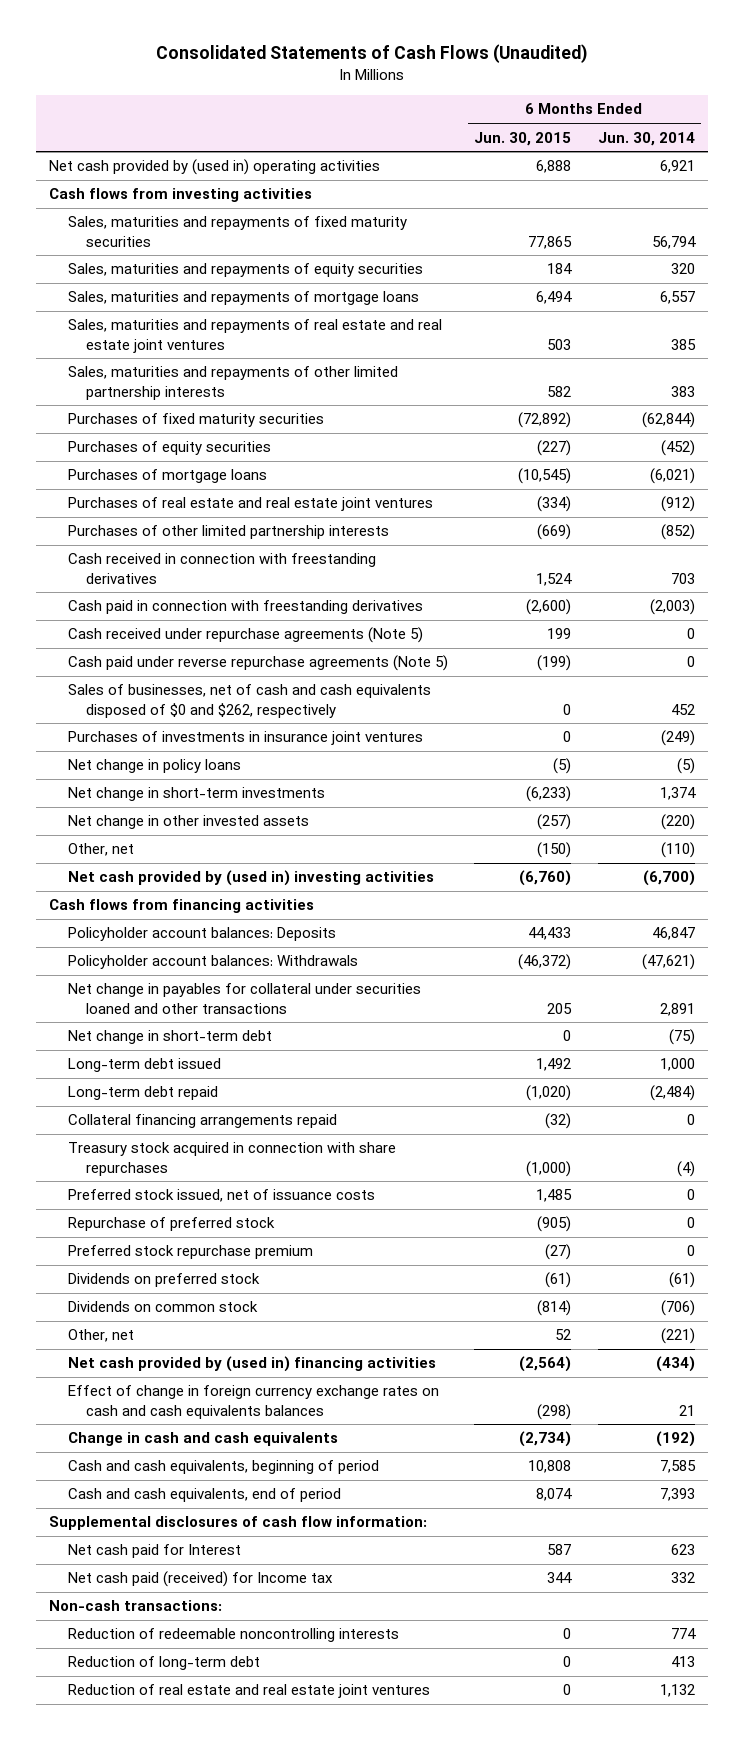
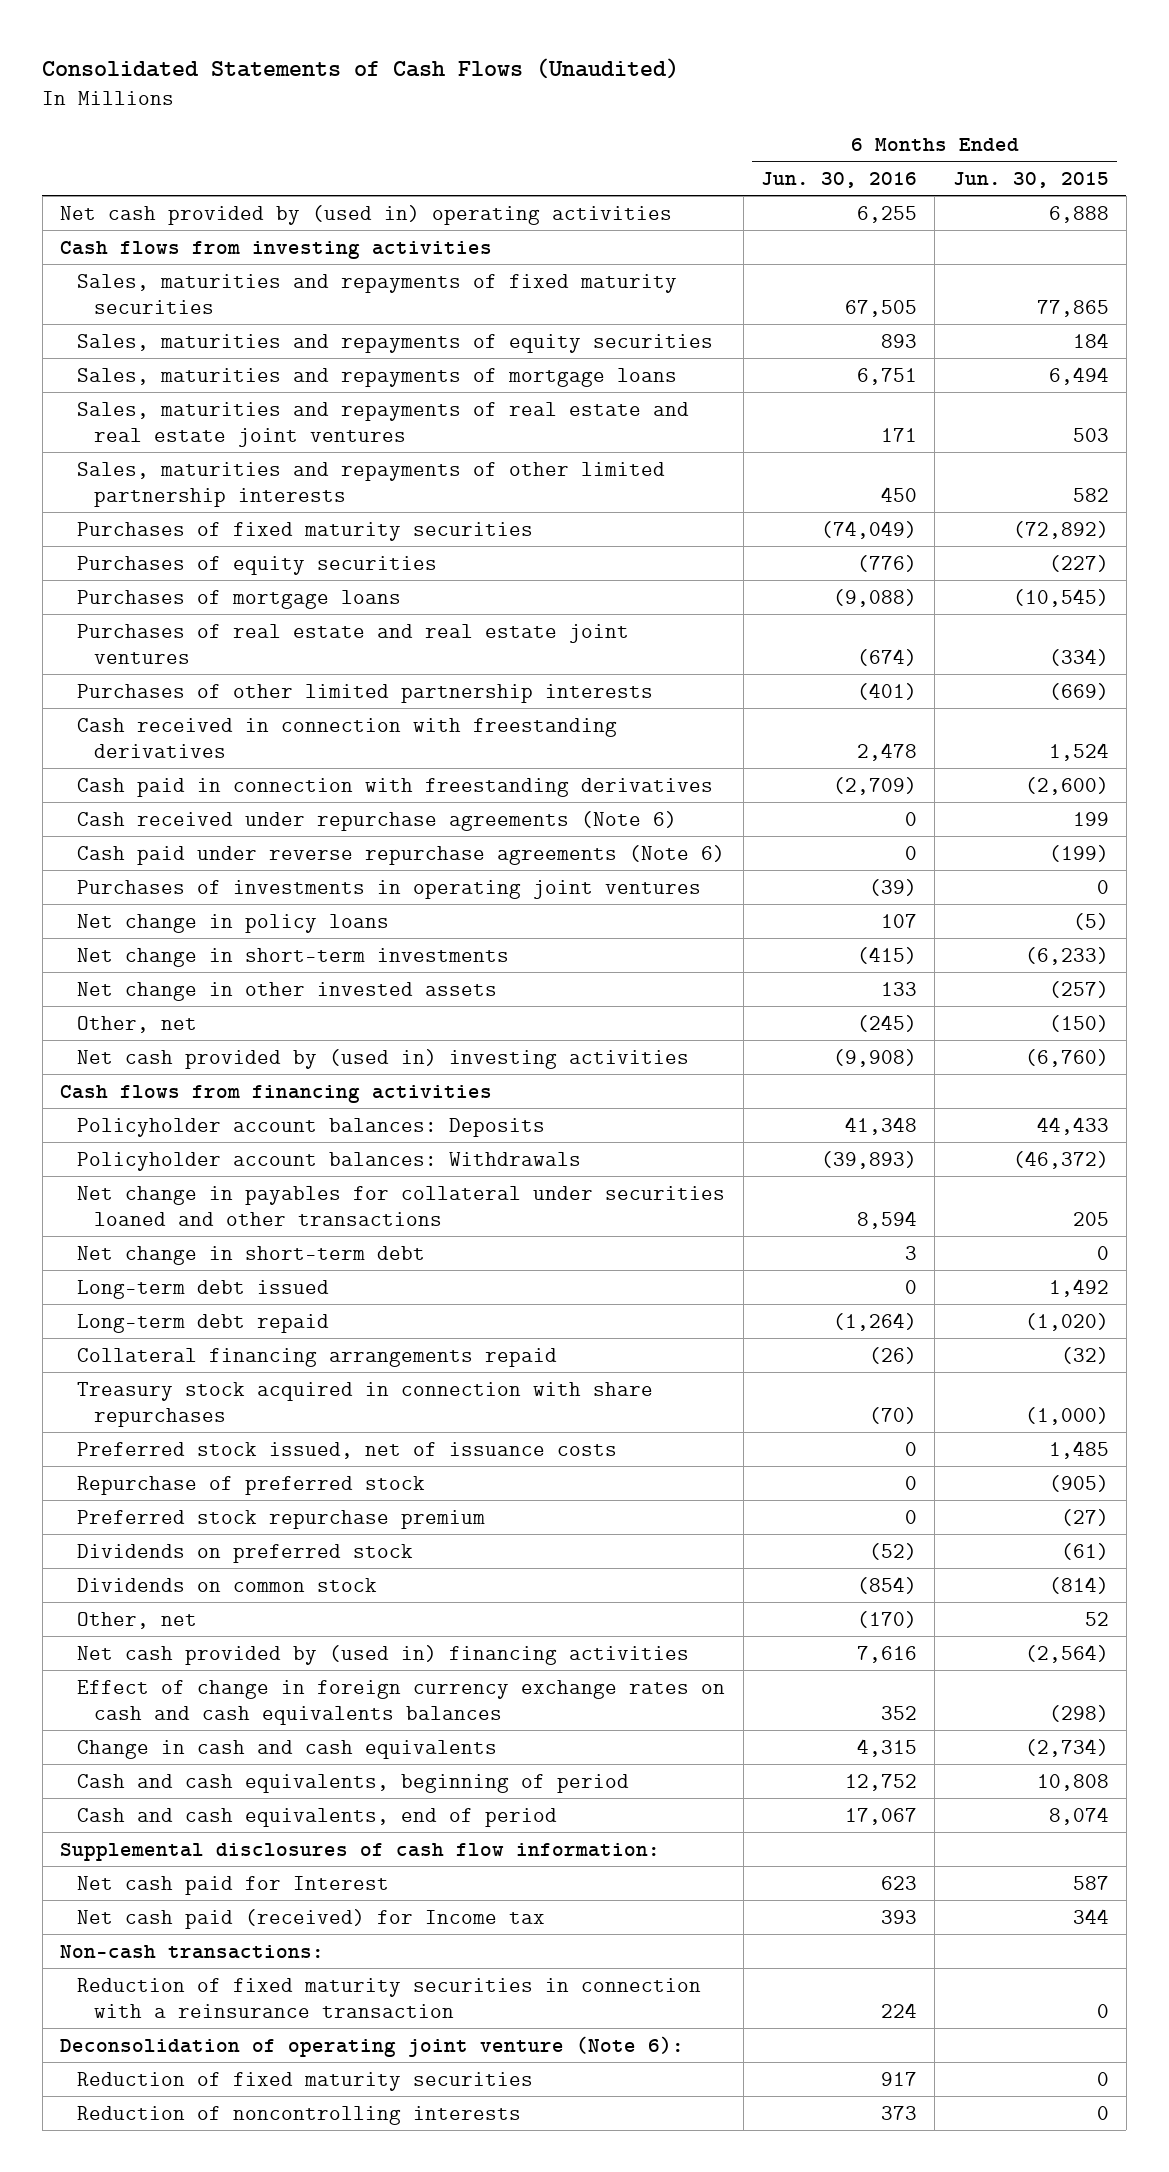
[597,131,695,146] Jun. 30, 2014 -> none
none -> [760,171,917,188] Jun. 30, 2016
[67,684,431,718] Sales of businesses, net of cash and cash equivalents disposed of $0 and $262, respectively -> none
[67,627,423,644] Cash received under repurchase agreements (Note 5) -> [77,810,678,831] Cash received under repurchase agreements (Note 6)
[67,655,448,672] Cash paid under reverse repurchase agreements (Note 5) -> [77,844,726,865] Cash paid under reverse repurchase agreements (Note 6)
[67,731,423,746] Purchases of investments in insurance joint ventures -> [77,879,702,899] Purchases of investments in operating joint ventures
[67,1656,260,1671] Reduction of long-term debt -> none
[67,1684,430,1699] Reduction of real estate and real estate joint ventures -> none
none -> [77,1977,702,2018] Reduction of fixed maturity securities in connection with a reinsurance transaction
none -> [60,2035,685,2057] Deconsolidation of operating joint venture (Note 6):
none -> [77,2071,534,2091] Reduction of fixed maturity securities
[67,1628,399,1643] Reduction of redeemable noncontrolling interests -> [77,2105,522,2125] Reduction of noncontrolling interests

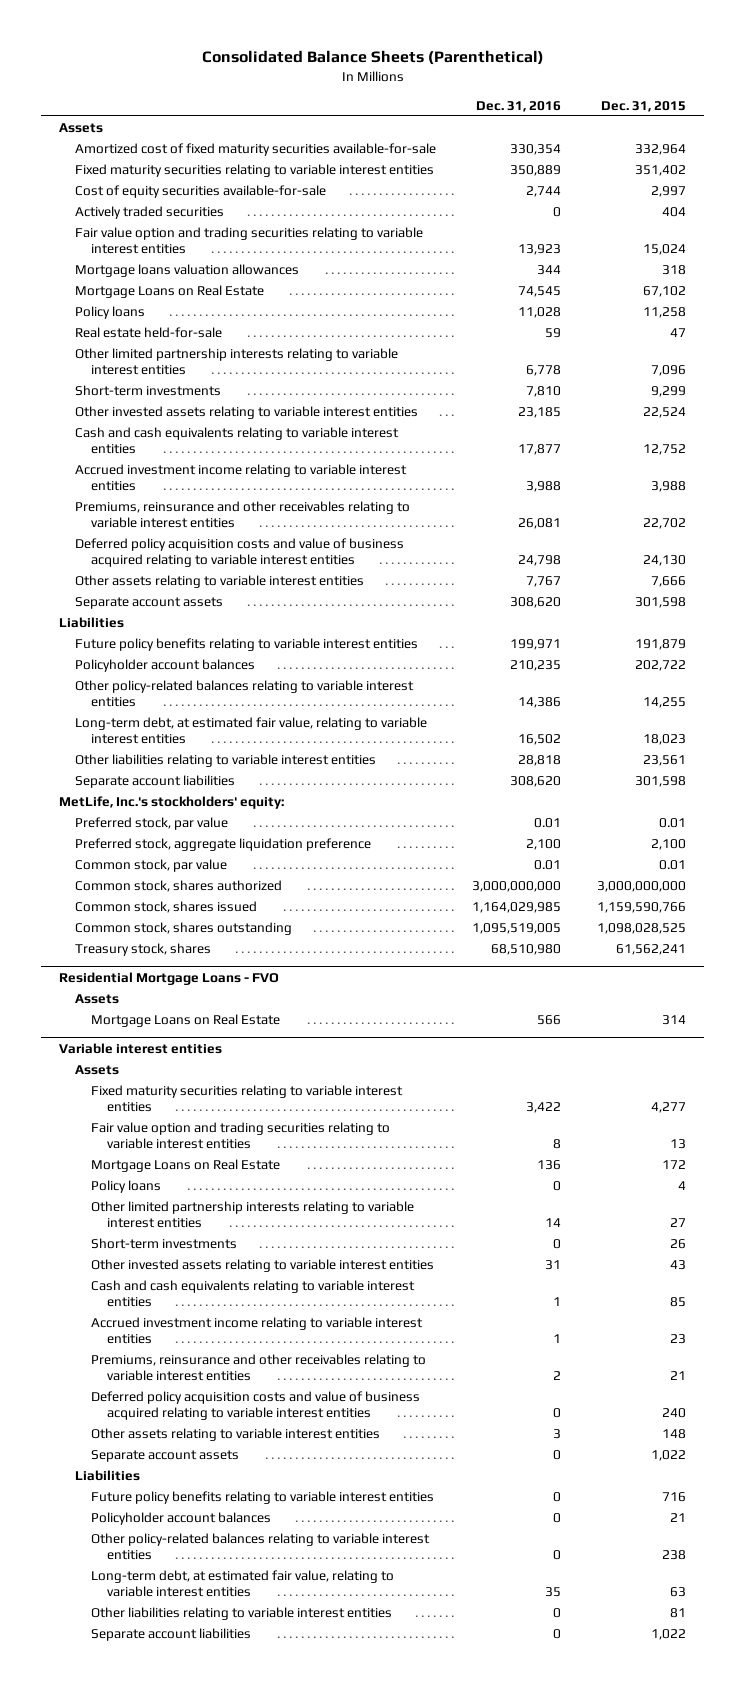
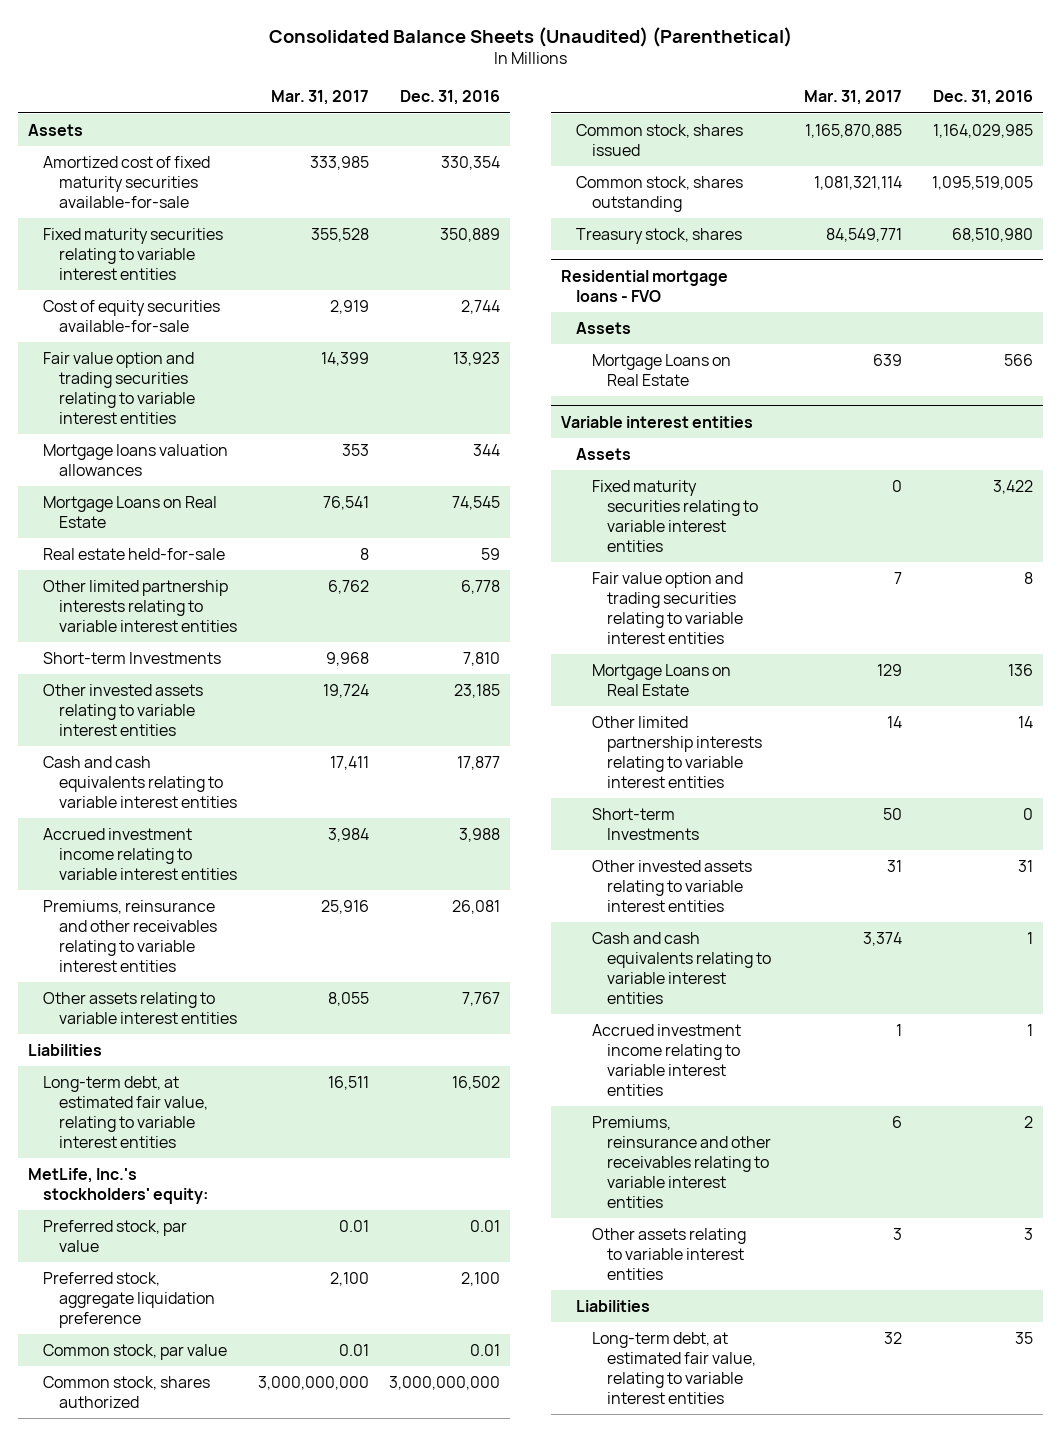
[201,50,544,66] Consolidated Balance Sheets (Parenthetical) -> [268,26,792,47] Consolidated Balance Sheets (Unaudited) (Parenthetical)
[601,100,687,112] Dec. 31, 2015 -> none
none -> [271,90,370,106] Mar. 31, 2017
[75,206,225,220] Actively traded securities -> none
[75,306,146,320] Policy loans -> none
[75,385,222,397] Short-term investments -> [43,651,222,664] Short-term Investments
[75,538,405,568] Deferred policy acquisition costs and value of business acquired relating to variable interest entities -> none
[75,597,224,610] Separate account assets -> none
[75,638,419,652] Future policy benefits relating to variable interest entities -> none
[75,659,256,673] Policyholder account balances -> none
[75,680,415,708] Other policy-related balances relating to variable interest entities -> none
[75,754,377,768] Other liabilities relating to variable interest entities -> none
[75,775,236,789] Separate account liabilities -> none
[59,972,280,986] Residential Mortgage Loans - FVO -> [560,269,728,302] Residential mortgage loans - FVO
[91,1180,162,1194] Policy loans -> none
[91,1238,238,1250] Short-term investments -> [591,807,700,840] Short-term Investments
[91,1391,421,1421] Deferred policy acquisition costs and value of business acquired relating to variable interest entities -> none
[91,1450,240,1463] Separate account assets -> none
[91,1491,435,1505] Future policy benefits relating to variable interest entities -> none
[91,1512,272,1526] Policyholder account balances -> none
[91,1533,431,1561] Other policy-related balances relating to variable interest entities -> none
[91,1607,393,1621] Other liabilities relating to variable interest entities -> none
[91,1628,252,1642] Separate account liabilities -> none

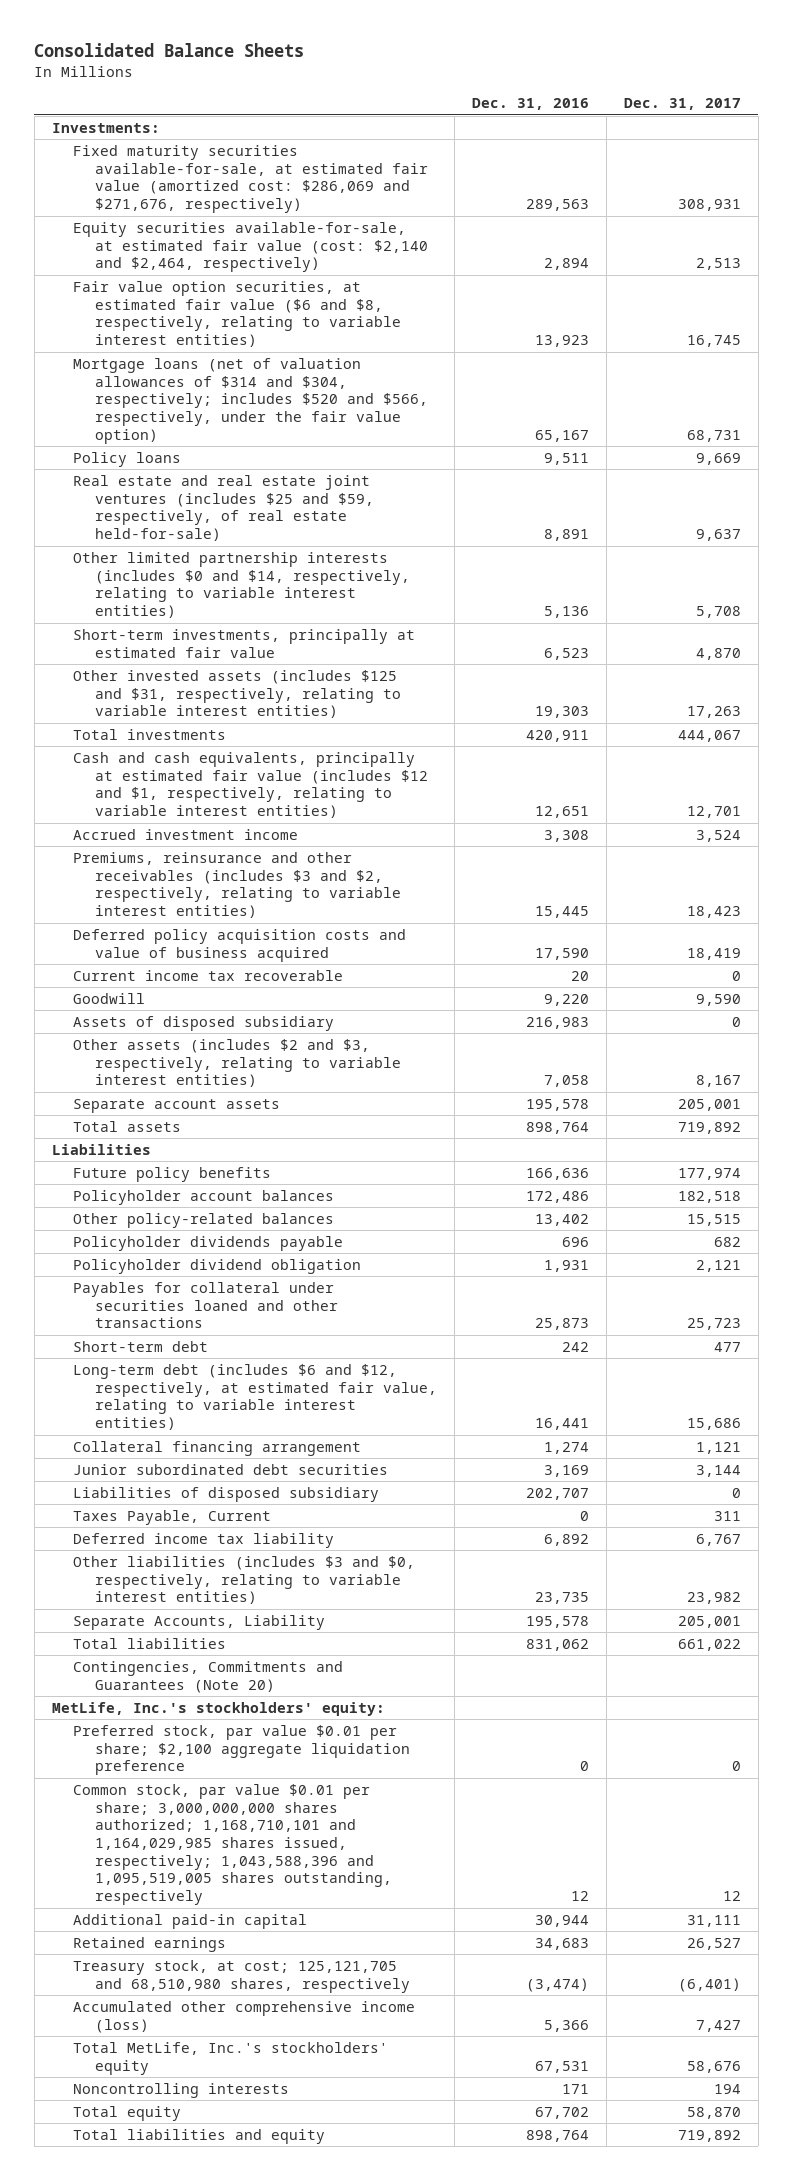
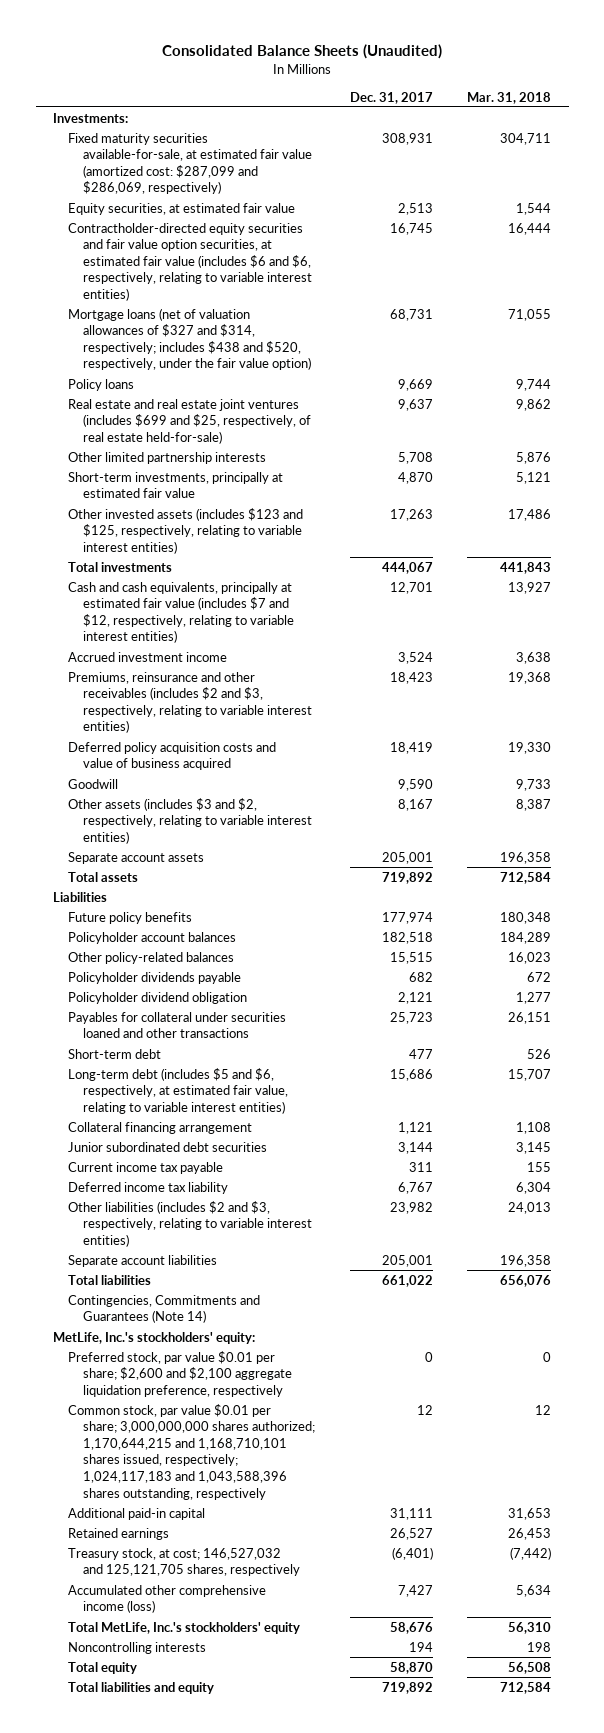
[34,42,305,57] Consolidated Balance Sheets -> [162,44,443,60] Consolidated Balance Sheets (Unaudited)
[471,98,589,111] Dec. 31, 2016 -> none
none -> [467,91,552,104] Mar. 31, 2018
[73,145,428,214] Fixed maturity securities available-for-sale, at estimated fair value (amortized cost: $286,069 and $271,676, respectively) -> [68,132,312,195] Fixed maturity securities available-for-sale, at estimated fair value (amortized cost: $287,099 and $286,069, respectively)
[73,222,428,273] Equity securities available-for-sale, at estimated fair value (cost: $2,140 and $2,464, respectively) -> [68,202,296,215] Equity securities, at estimated fair value
[73,281,401,348] Fair value option securities, at estimated fair value ($6 and $8, respectively, relating to variable interest entities) -> [68,222,312,301] Contractholder-directed equity securities and fair value option securities, at estimated fair value (includes $6 and $6, respectively, relating to variable interest entities)
[73,358,428,444] Mortgage loans (net of valuation allowances of $314 and $304, respectively; includes $520 and $566, respectively, under the fair value option) -> [68,307,311,371] Mortgage loans (net of valuation allowances of $327 and $314, respectively; includes $438 and $520, respectively, under the fair value option)
[73,475,374,542] Real estate and real estate joint ventures (includes $25 and $59, respectively, of real estate held-for-sale) -> [68,398,311,444] Real estate and real estate joint ventures (includes $699 and $25, respectively, of real estate held-for-sale)
[73,552,410,619] Other limited partnership interests (includes $0 and $14, respectively, relating to variable interest entities) -> [68,451,267,464] Other limited partnership interests
[73,670,401,719] Other invested assets (includes $125 and $31, respectively, relating to variable interest entities) -> [68,507,304,554] Other invested assets (includes $123 and $125, respectively, relating to variable interest entities)
[73,752,428,819] Cash and cash equivalents, principally at estimated fair value (includes $12 and $1, respectively, relating to variable interest entities) -> [68,581,294,644] Cash and cash equivalents, principally at estimated fair value (includes $7 and $12, respectively, relating to variable interest entities)
[73,852,401,919] Premiums, reinsurance and other receivables (includes $3 and $2, respectively, relating to variable interest entities) -> [68,671,312,734] Premiums, reinsurance and other receivables (includes $2 and $3, respectively, relating to variable interest entities)
[73,970,344,982] Current income tax recoverable -> none
[73,1016,335,1032] Assets of disposed subsidiary -> none
[73,1039,401,1088] Other assets (includes $2 and $3, respectively, relating to variable interest entities) -> [68,797,312,844] Other assets (includes $3 and $2, respectively, relating to variable interest entities)
[73,1364,437,1431] Long-term debt (includes $6 and $12, respectively, at estimated fair value, relating to variable interest entities) -> [68,1067,288,1114] Long-term debt (includes $5 and $6, respectively, at estimated fair value, relating to variable interest entities)
[73,1487,380,1503] Liabilities of disposed subsidiary -> none
[73,1510,272,1526] Taxes Payable, Current -> [68,1161,224,1174] Current income tax payable
[73,1556,416,1605] Other liabilities (includes $3 and $0, respectively, relating to variable interest entities) -> [68,1200,312,1247] Other liabilities (includes $2 and $3, respectively, relating to variable interest entities)
[73,1615,326,1631] Separate Accounts, Liability -> [68,1254,218,1267] Separate account liabilities
[73,1661,344,1693] Contingencies, Commitments and Guarantees (Note 20) -> [68,1294,261,1324] Contingencies, Commitments and Guarantees (Note 14)
[73,1725,410,1776] Preferred stock, par value $0.01 per share; $2,100 aggregate liquidation preference -> [68,1350,292,1397] Preferred stock, par value $0.01 per share; $2,600 and $2,100 aggregate liquidation preference, respectively
[73,1784,392,1906] Common stock, par value $0.01 per share; 3,000,000,000 shares authorized; 1,168,710,101 and 1,164,029,985 shares issued, respectively; 1,043,588,396 and 1,095,519,005 shares outstanding, respectively -> [68,1403,315,1500] Common stock, par value $0.01 per share; 3,000,000,000 shares authorized; 1,170,644,215 and 1,168,710,101 shares issued, respectively; 1,024,117,183 and 1,043,588,396 shares outstanding, respectively
[73,1960,410,1993] Treasury stock, at cost; 125,121,705 and 68,510,980 shares, respectively -> [68,1547,300,1577] Treasury stock, at cost; 146,527,032 and 125,121,705 shares, respectively

